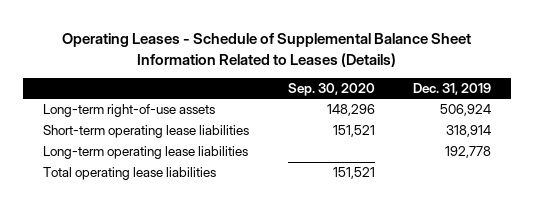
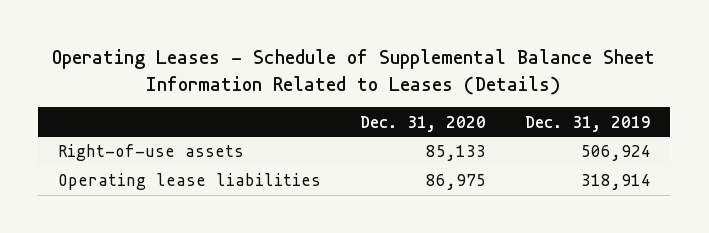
[287,82,375,96] Sep. 30, 2020 -> none
none -> [359,115,486,132] Dec. 31, 2020
[42,146,248,160] Long-term operating lease liabilities -> none
[42,167,216,181] Total operating lease liabilities -> none
[42,104,215,118] Long-term right-of-use assets -> [57,144,244,162] Right-of-use assets
[42,125,249,139] Short-term operating lease liabilities -> [57,173,321,191] Operating lease liabilities

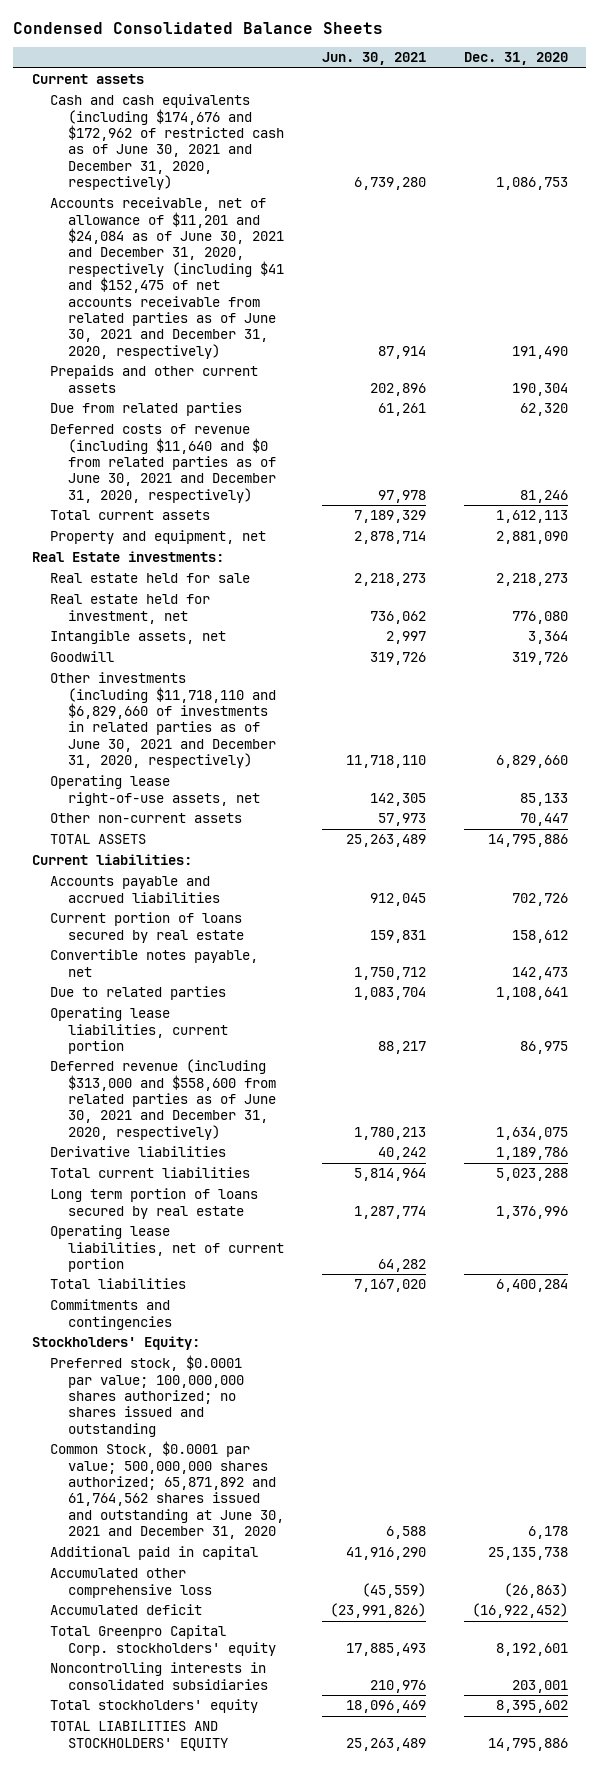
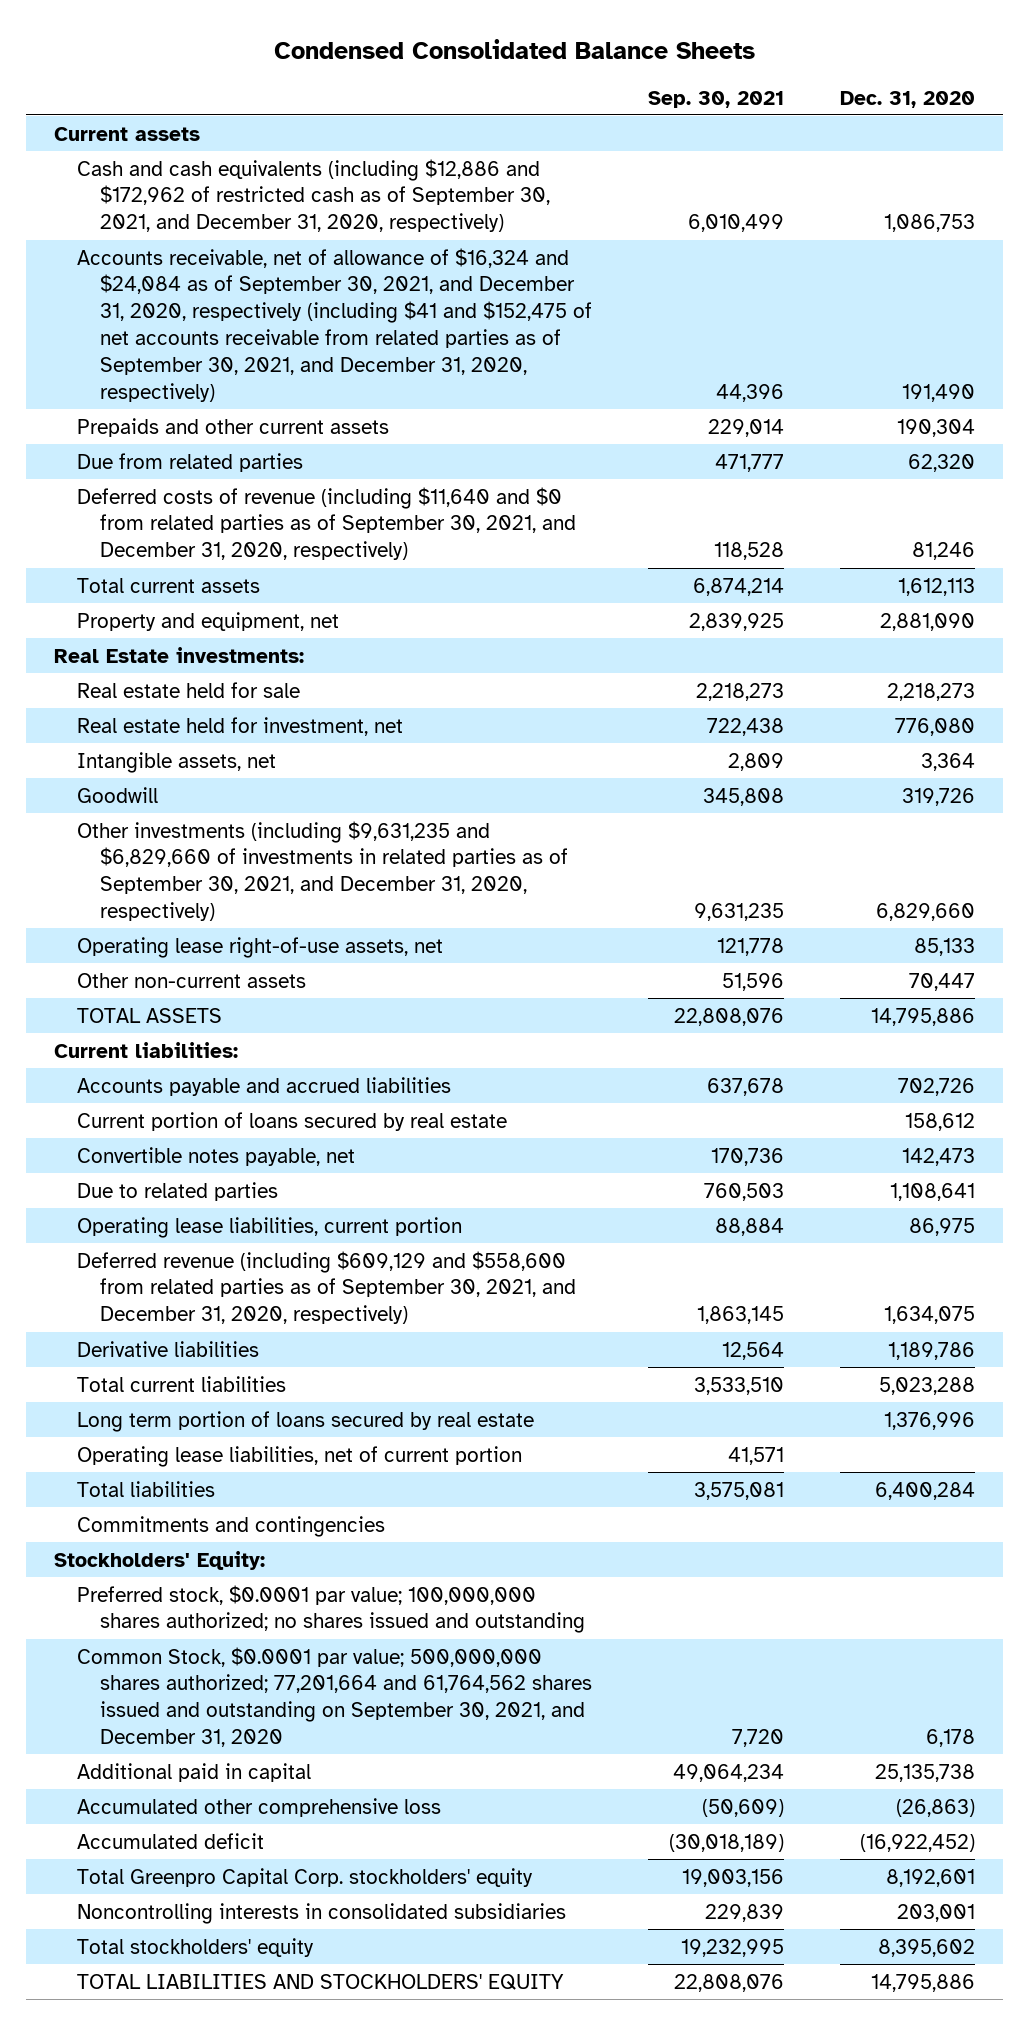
[321,52,426,66] Jun. 30, 2021 -> none
none -> [648,90,785,108] Sep. 30, 2021
[50,94,285,191] Cash and cash equivalents (including $174,676 and $172,962 of restricted cash as of June 30, 2021 and December 31, 2020, respectively) -> [77,158,551,233] Cash and cash equivalents (including $12,886 and $172,962 of restricted cash as of September 30, 2021, and December 31, 2020, respectively)
[50,197,285,359] Accounts receivable, net of allowance of $11,201 and $24,084 as of June 30, 2021 and December 31, 2020, respectively (including $41 and $152,475 of net accounts receivable from related parties as of June 30, 2021 and December 31, 2020, respectively) -> [77,247,593,402] Accounts receivable, net of allowance of $16,324 and $24,084 as of September 30, 2021, and December 31, 2020, respectively (including $41 and $152,475 of net accounts receivable from related parties as of September 30, 2021, and December 31, 2020, respectively)
[50,424,277,503] Deferred costs of revenue (including $11,640 and $0 from related parties as of June 30, 2021 and December 31, 2020, respectively) -> [77,486,577,561] Deferred costs of revenue (including $11,640 and $0 from related parties as of September 30, 2021, and December 31, 2020, respectively)
[50,672,277,769] Other investments (including $11,718,110 and $6,829,660 of investments in related parties as of June 30, 2021 and December 31, 2020, respectively) -> [77,820,569,922] Other investments (including $9,631,235 and $6,829,660 of investments in related parties as of September 30, 2021, and December 31, 2020, respectively)
[50,1059,277,1140] Deferred revenue (including $313,000 and $558,600 from related parties as of June 30, 2021 and December 31, 2020, respectively) -> [77,1250,577,1325] Deferred revenue (including $609,129 and $558,600 from related parties as of September 30, 2021, and December 31, 2020, respectively)
[50,1441,285,1540] Common Stock, $0.0001 par value; 500,000,000 shares authorized; 65,871,892 and 61,764,562 shares issued and outstanding at June 30, 2021 and December 31, 2020 -> [77,1646,593,1748] Common Stock, $0.0001 par value; 500,000,000 shares authorized; 77,201,664 and 61,764,562 shares issued and outstanding on September 30, 2021, and December 31, 2020

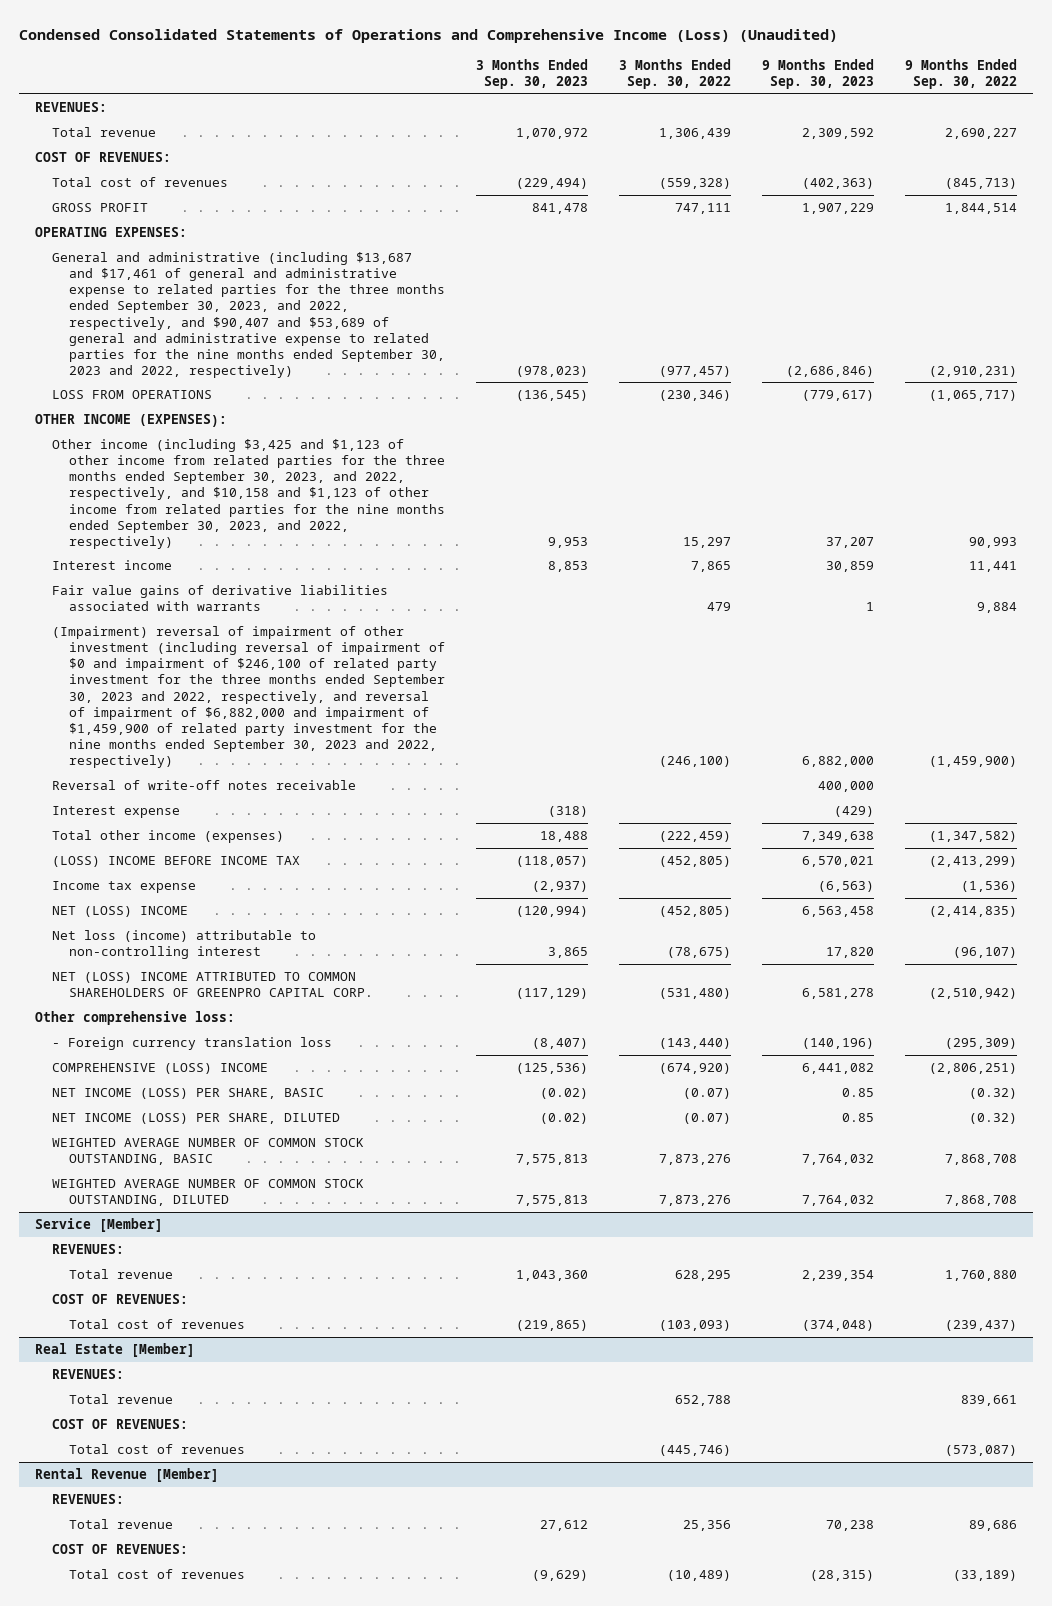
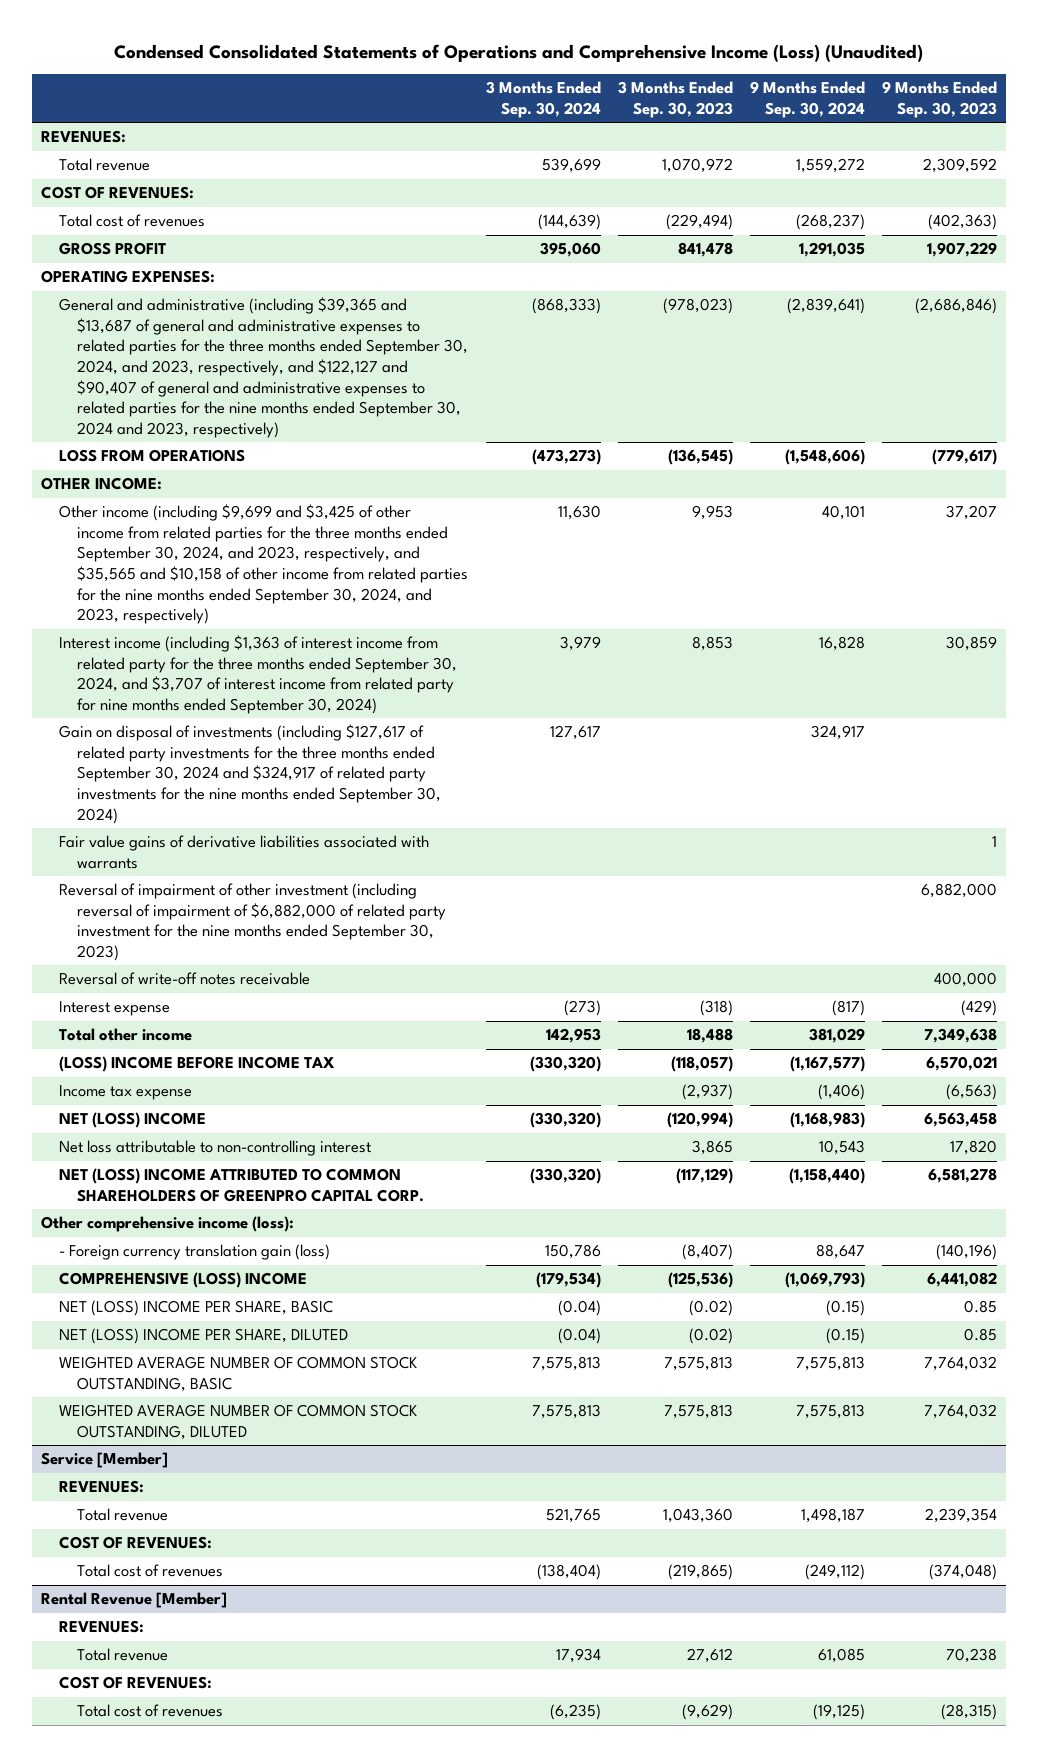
[619,59,732,90] 3 Months Ended Sep. 30, 2022 -> none
[905,59,1018,90] 9 Months Ended Sep. 30, 2022 -> none
none -> [485,81,601,118] 3 Months Ended Sep. 30, 2024
none -> [749,81,865,118] 9 Months Ended Sep. 30, 2024
[52,252,446,378] General and administrative (including $13,687 and $17,461 of general and administrative expense to related parties for the three months ended September 30, 2023, and 2022, respectively, and $90,407 and $53,689 of general and administrative expense to related parties for the nine months ended September 30, 2023 and 2022, respectively) -> [59,297,469,438] General and administrative (including $39,365 and $13,687 of general and administrative expenses to related parties for the three months ended September 30, 2024, and 2023, respectively, and $122,127 and $90,407 of general and administrative expenses to related parties for the nine months ended September 30, 2024 and 2023, respectively)
[34,414,227,428] OTHER INCOME (EXPENSES): -> [40,477,162,491] OTHER INCOME:
[52,439,446,549] Other income (including $3,425 and $1,123 of other income from related parties for the three months ended September 30, 2023, and 2022, respectively, and $10,158 and $1,123 of other income from related parties for the nine months ended September 30, 2023, and 2022, respectively) -> [59,504,469,625] Other income (including $9,699 and $3,425 of other income from related parties for the three months ended September 30, 2024, and 2023, respectively, and $35,565 and $10,158 of other income from related parties for the nine months ended September 30, 2024, and 2023, respectively)
[52,560,173,571] Interest income -> [59,635,458,715] Interest income (including $1,363 of interest income from related party for the three months ended September 30, 2024, and $3,707 of interest income from related party for nine months ended September 30, 2024)
none -> [59,724,442,824] Gain on disposal of investments (including $127,617 of related party investments for the three months ended September 30, 2024 and $324,917 of related party investments for the nine months ended September 30, 2024)
[52,626,446,769] (Impairment) reversal of impairment of other investment (including reversal of impairment of $0 and impairment of $246,100 of related party investment for the three months ended September 30, 2023 and 2022, respectively, and reversal of impairment of $6,882,000 and impairment of $1,459,900 of related party investment for the nine months ended September 30, 2023 and 2022, respectively) -> [59,883,447,962] Reversal of impairment of other investment (including reversal of impairment of $6,882,000 of related party investment for the nine months ended September 30, 2023)
[52,830,285,844] Total other income (expenses) -> [59,1028,193,1042] Total other income
[52,930,317,960] Net loss (income) attributable to non-controlling interest -> [59,1140,372,1157] Net loss attributable to non-controlling interest
[34,1011,235,1026] Other comprehensive loss: -> [40,1216,294,1233] Other comprehensive income (loss):
[52,1037,333,1051] - Foreign currency translation loss -> [59,1244,331,1261] - Foreign currency translation gain (loss)
[52,1088,325,1100] NET INCOME (LOSS) PER SHARE, BASIC -> [59,1300,334,1317] NET (LOSS) INCOME PER SHARE, BASIC
[52,1113,341,1125] NET INCOME (LOSS) PER SHARE, DILUTED -> [59,1328,349,1345] NET (LOSS) INCOME PER SHARE, DILUTED
[34,1343,195,1358] Real Estate [Member] -> none
[52,1369,125,1380] REVENUES: -> none
[69,1394,174,1405] Total revenue -> none
[52,1419,189,1430] COST OF REVENUES: -> none
[69,1444,246,1455] Total cost of revenues -> none

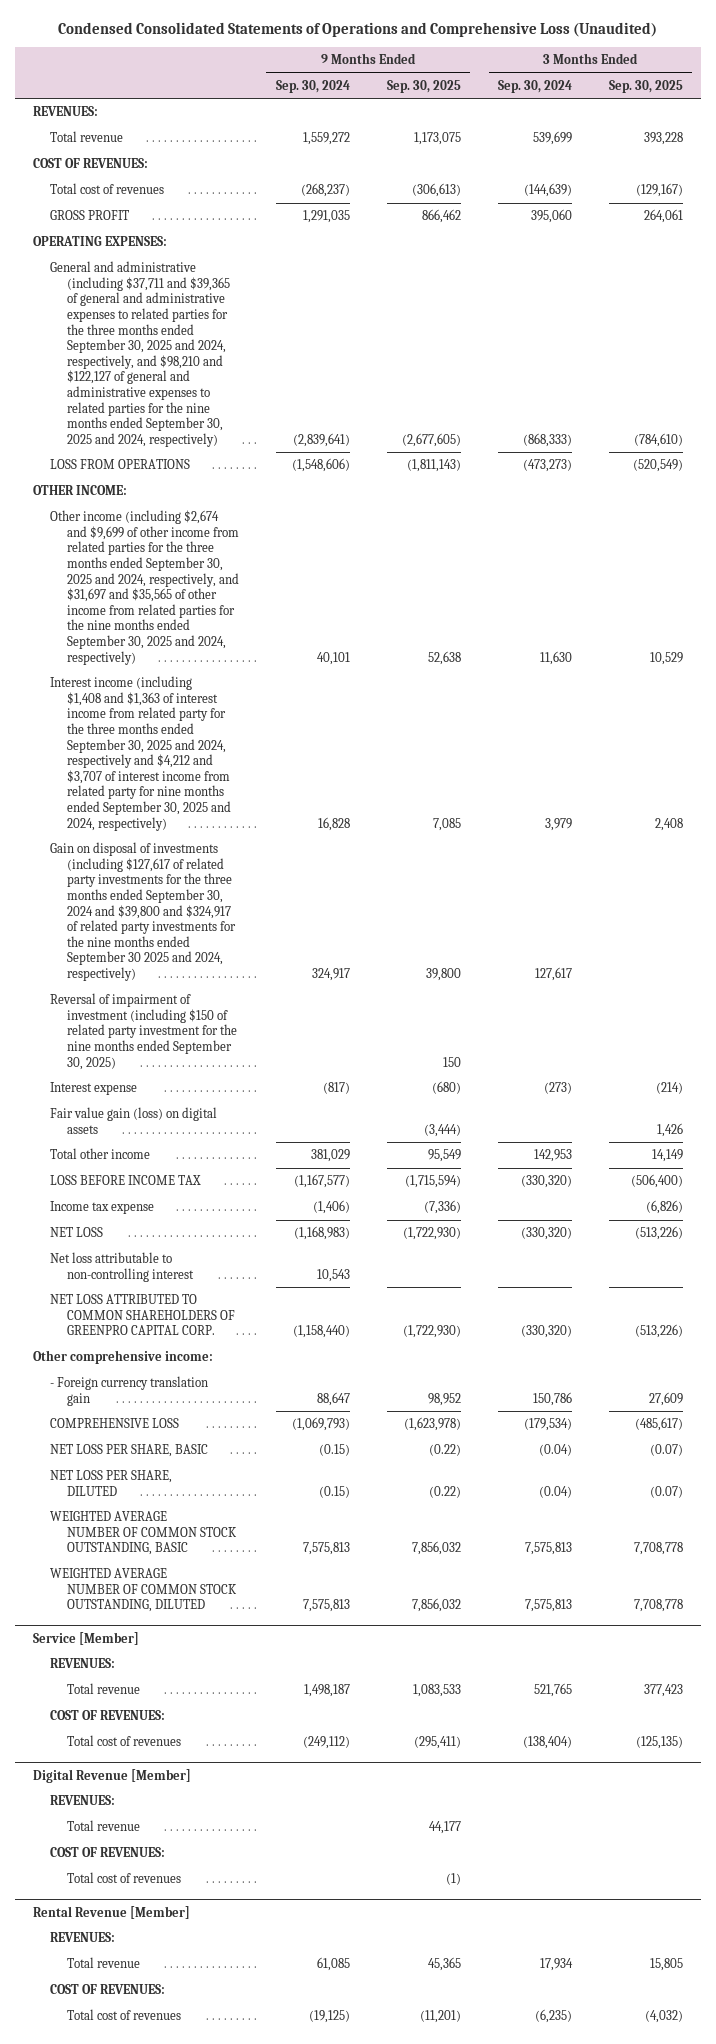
[113,43,923,62] Condensed Consolidated Statements of Operations and Comprehensive Income (Loss) (Unaudited) -> [58,22,658,38] Condensed Consolidated Statements of Operations and Comprehensive Loss (Unaudited)
[617,81,733,118] 3 Months Ended Sep. 30, 2023 -> none
[882,81,998,118] 9 Months Ended Sep. 30, 2023 -> none
none -> [386,79,461,93] Sep. 30, 2025
none -> [608,79,683,93] Sep. 30, 2025
[59,297,469,438] General and administrative (including $39,365 and $13,687 of general and administrative expenses to related parties for the three months ended September 30, 2024, and 2023, respectively, and $122,127 and $90,407 of general and administrative expenses to related parties for the nine months ended September 30, 2024 and 2023, respectively) -> [50,261,230,447] General and administrative (including $37,711 and $39,365 of general and administrative expenses to related parties for the three months ended September 30, 2025 and 2024, respectively, and $98,210 and $122,127 of general and administrative expenses to related parties for the nine months ended September 30, 2025 and 2024, respectively)
[59,835,430,869] Fair value gains of derivative liabilities associated with warrants -> none
[59,972,311,986] Reversal of write-off notes receivable -> none
[59,504,469,625] Other income (including $9,699 and $3,425 of other income from related parties for the three months ended September 30, 2024, and 2023, respectively, and $35,565 and $10,158 of other income from related parties for the nine months ended September 30, 2024, and 2023, respectively) -> [50,510,239,665] Other income (including $2,674 and $9,699 of other income from related parties for the three months ended September 30, 2025 and 2024, respectively, and $31,697 and $35,565 of other income from related parties for the nine months ended September 30, 2025 and 2024, respectively)
[59,635,458,715] Interest income (including $1,363 of interest income from related party for the three months ended September 30, 2024, and $3,707 of interest income from related party for nine months ended September 30, 2024) -> [50,676,231,831] Interest income (including $1,408 and $1,363 of interest income from related party for the three months ended September 30, 2025 and 2024, respectively and $4,212 and $3,707 of interest income from related party for nine months ended September 30, 2025 and 2024, respectively)
[59,724,442,824] Gain on disposal of investments (including $127,617 of related party investments for the three months ended September 30, 2024 and $324,917 of related party investments for the nine months ended September 30, 2024) -> [50,842,236,982] Gain on disposal of investments (including $127,617 of related party investments for the three months ended September 30, 2024 and $39,800 and $324,917 of related party investments for the nine months ended September 30 2025 and 2024, respectively)
[59,883,447,962] Reversal of impairment of other investment (including reversal of impairment of $6,882,000 of related party investment for the nine months ended September 30, 2023) -> [50,993,237,1070] Reversal of impairment of investment (including $150 of related party investment for the nine months ended September 30, 2025)
none -> [50,1107,218,1134] Fair value gain (loss) on digital assets
[59,1056,336,1073] (LOSS) INCOME BEFORE INCOME TAX -> [50,1175,202,1186] LOSS BEFORE INCOME TAX
[59,1112,207,1129] NET (LOSS) INCOME -> [50,1227,104,1238] NET LOSS
[59,1168,425,1202] NET (LOSS) INCOME ATTRIBUTED TO COMMON SHAREHOLDERS OF GREENPRO CAPITAL CORP. -> [50,1294,235,1336] NET LOSS ATTRIBUTED TO COMMON SHAREHOLDERS OF GREENPRO CAPITAL CORP.
[40,1216,294,1233] Other comprehensive income (loss): -> [33,1350,214,1365] Other comprehensive income:
[59,1244,331,1261] - Foreign currency translation gain (loss) -> [50,1376,209,1406] - Foreign currency translation gain
[59,1272,308,1289] COMPREHENSIVE (LOSS) INCOME -> [50,1418,180,1429] COMPREHENSIVE LOSS
[59,1300,334,1317] NET (LOSS) INCOME PER SHARE, BASIC -> [50,1444,209,1458] NET LOSS PER SHARE, BASIC
[59,1328,349,1345] NET (LOSS) INCOME PER SHARE, DILUTED -> [50,1470,173,1496] NET LOSS PER SHARE, DILUTED
none -> [33,1768,192,1783] Digital Revenue [Member]
none -> [50,1795,116,1806] REVENUES:
none -> [66,1820,140,1832] Total revenue
none -> [50,1847,166,1858] COST OF REVENUES:
none -> [66,1872,181,1884] Total cost of revenues

